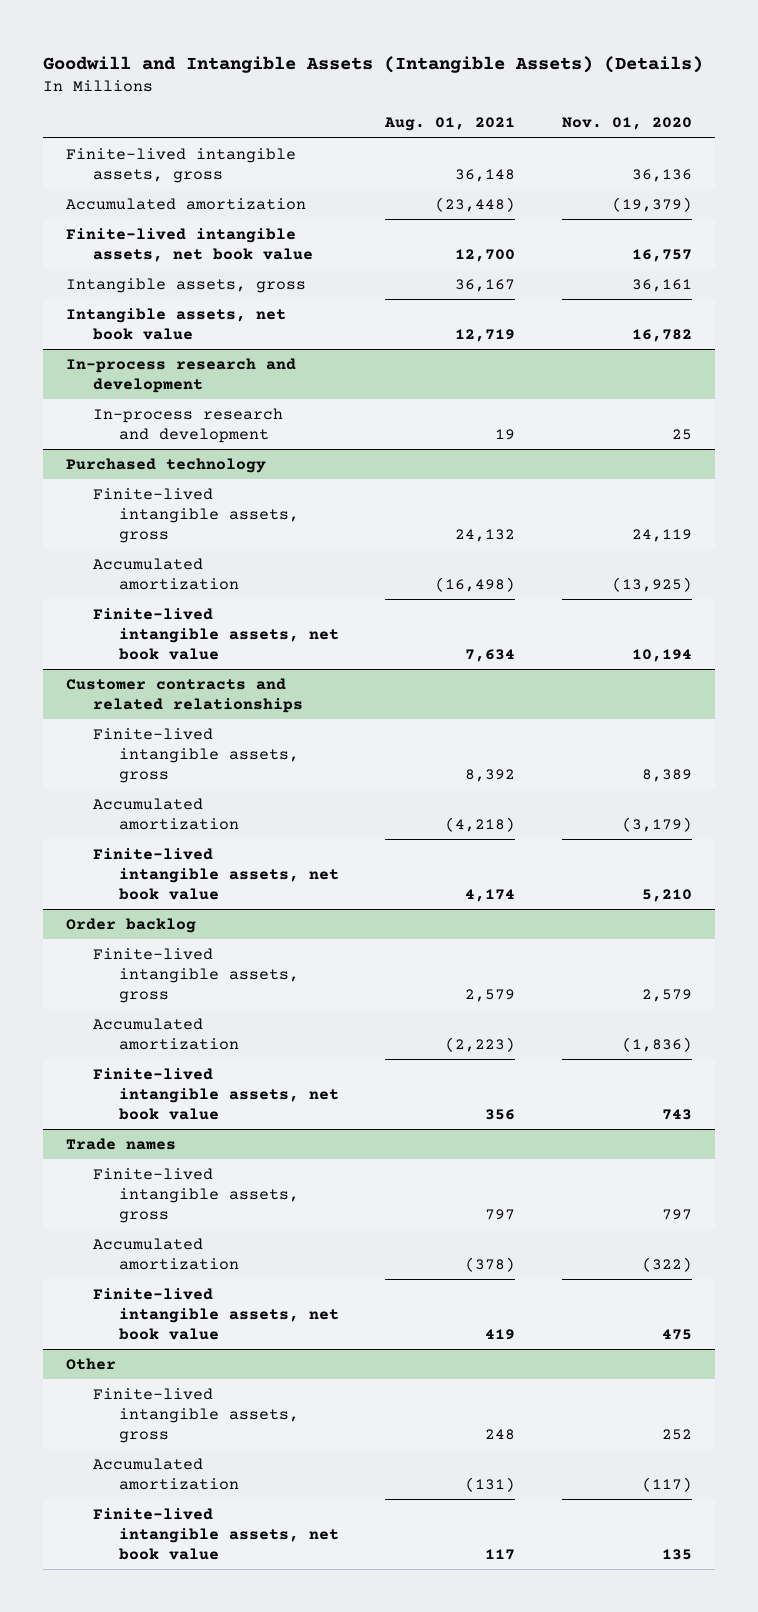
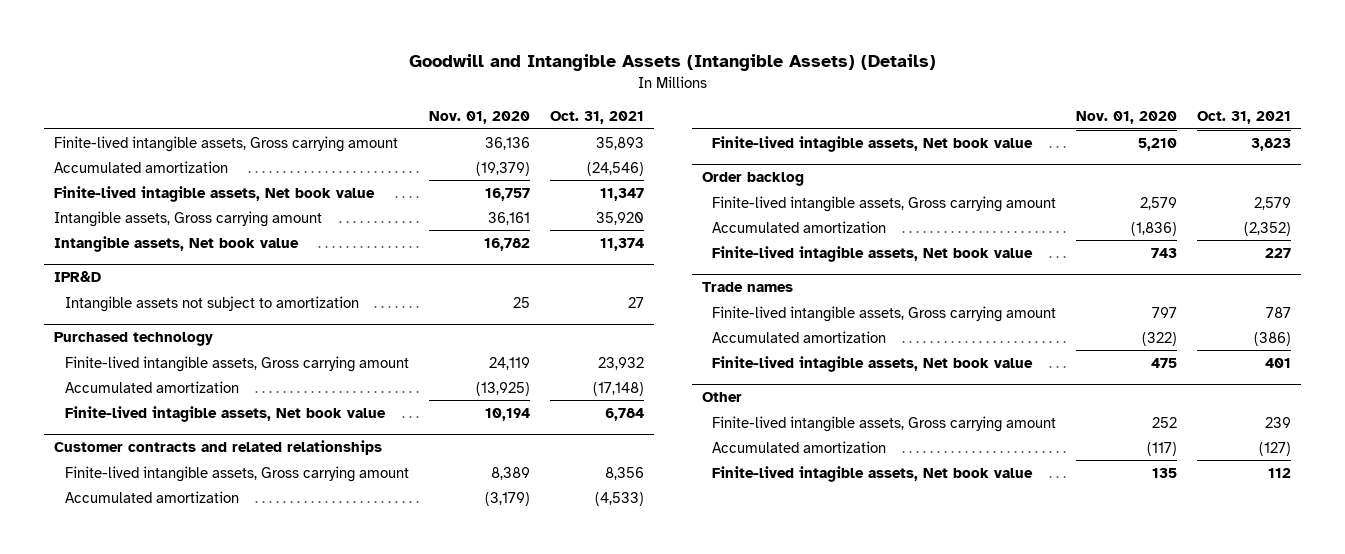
[384,117,516,132] Aug. 01, 2021 -> none
none -> [549,110,644,124] Oct. 31, 2021
[66,147,297,183] Finite-lived intangible assets, gross -> [53,135,398,152] Finite-lived intangible assets, Gross carrying amount
[66,227,313,262] Finite-lived intangible assets, net book value -> [53,185,375,202] Finite-lived intagible assets, Net book value
[66,277,307,293] Intangible assets, gross -> [53,210,322,227] Intangible assets, Gross carrying amount
[66,307,287,340] Intangible assets, net book value -> [53,235,299,252] Intangible assets, Net book value
[66,357,297,393] In-process research and development -> [53,271,101,283] IPR&D
[92,407,283,443] In-process research and development -> [64,295,359,312] Intangible assets not subject to amortization
[92,487,300,543] Finite-lived intangible assets, gross -> [64,355,409,372] Finite-lived intangible assets, Gross carrying amount
[92,607,340,660] Finite-lived intangible assets, net book value -> [64,405,386,422] Finite-lived intagible assets, Net book value
[92,727,300,783] Finite-lived intangible assets, gross -> [64,465,409,482] Finite-lived intangible assets, Gross carrying amount
[92,847,340,900] Finite-lived intangible assets, net book value -> [712,135,1034,152] Finite-lived intagible assets, Net book value
[92,947,300,1003] Finite-lived intangible assets, gross -> [712,195,1057,212] Finite-lived intangible assets, Gross carrying amount
[92,1067,340,1120] Finite-lived intangible assets, net book value -> [712,245,1034,262] Finite-lived intagible assets, Net book value
[92,1167,300,1223] Finite-lived intangible assets, gross -> [712,305,1057,322] Finite-lived intangible assets, Gross carrying amount
[92,1287,340,1340] Finite-lived intangible assets, net book value -> [712,355,1034,372] Finite-lived intagible assets, Net book value
[92,1387,300,1443] Finite-lived intangible assets, gross -> [712,415,1057,432] Finite-lived intangible assets, Gross carrying amount
[92,1507,340,1560] Finite-lived intangible assets, net book value -> [712,465,1034,482] Finite-lived intagible assets, Net book value

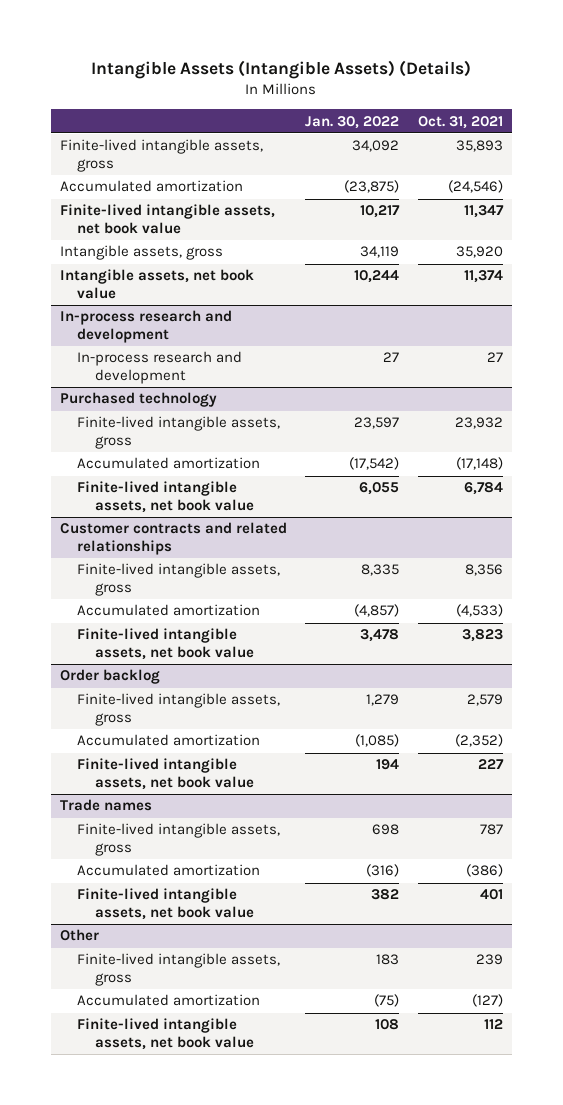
[408,54,936,72] Goodwill and Intangible Assets (Intangible Assets) (Details) -> [91,60,472,80] Intangible Assets (Intangible Assets) (Details)
[428,110,530,124] Nov. 01, 2020 -> none
none -> [305,115,400,129] Jan. 30, 2022
[53,135,398,152] Finite-lived intangible assets, Gross carrying amount -> [59,139,263,173] Finite-lived intangible assets, gross
[53,185,375,202] Finite-lived intagible assets, Net book value -> [59,204,275,235] Finite-lived intangible assets, net book value
[53,210,322,227] Intangible assets, Gross carrying amount -> [59,245,223,261] Intangible assets, gross
[53,235,299,252] Intangible assets, Net book value -> [59,269,254,300] Intangible assets, net book value
[53,271,101,283] IPR&D -> [59,310,232,344] In-process research and development
[64,295,359,312] Intangible assets not subject to amortization -> [77,351,243,385] In-process research and development
[64,355,409,372] Finite-lived intangible assets, Gross carrying amount -> [77,416,281,450] Finite-lived intangible assets, gross
[64,405,386,422] Finite-lived intagible assets, Net book value -> [77,481,254,514] Finite-lived intangible assets, net book value
[64,465,409,482] Finite-lived intangible assets, Gross carrying amount -> [77,563,281,597] Finite-lived intangible assets, gross
[712,135,1034,152] Finite-lived intagible assets, Net book value -> [77,628,254,661] Finite-lived intangible assets, net book value
[712,195,1057,212] Finite-lived intangible assets, Gross carrying amount -> [77,693,281,727] Finite-lived intangible assets, gross
[712,245,1034,262] Finite-lived intagible assets, Net book value -> [77,758,254,791] Finite-lived intangible assets, net book value
[712,305,1057,322] Finite-lived intangible assets, Gross carrying amount -> [77,823,281,857] Finite-lived intangible assets, gross
[712,355,1034,372] Finite-lived intagible assets, Net book value -> [77,888,254,921] Finite-lived intangible assets, net book value
[712,415,1057,432] Finite-lived intangible assets, Gross carrying amount -> [77,953,281,987] Finite-lived intangible assets, gross
[712,465,1034,482] Finite-lived intagible assets, Net book value -> [77,1018,254,1051] Finite-lived intangible assets, net book value

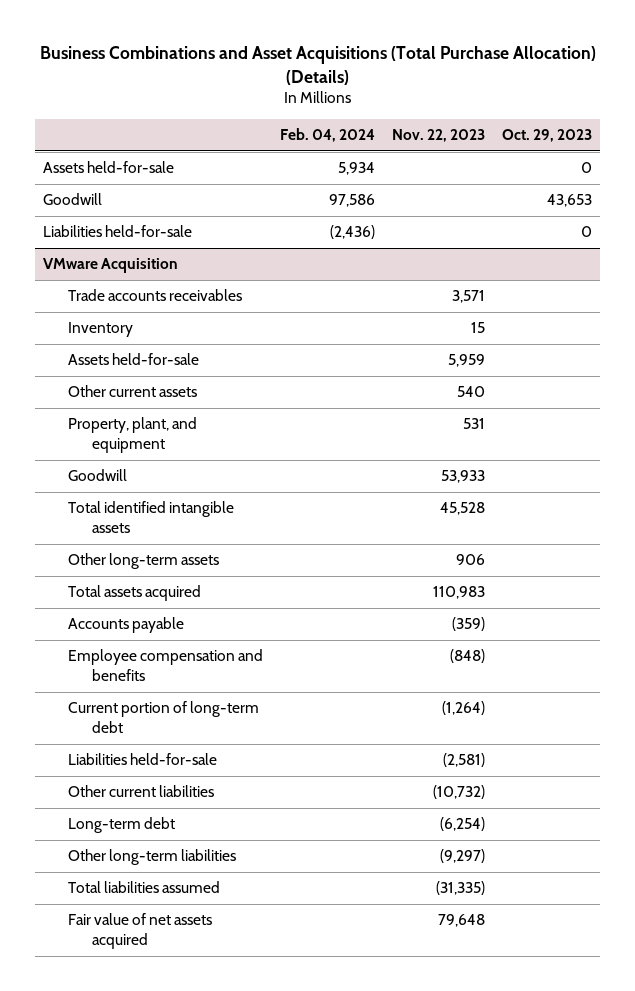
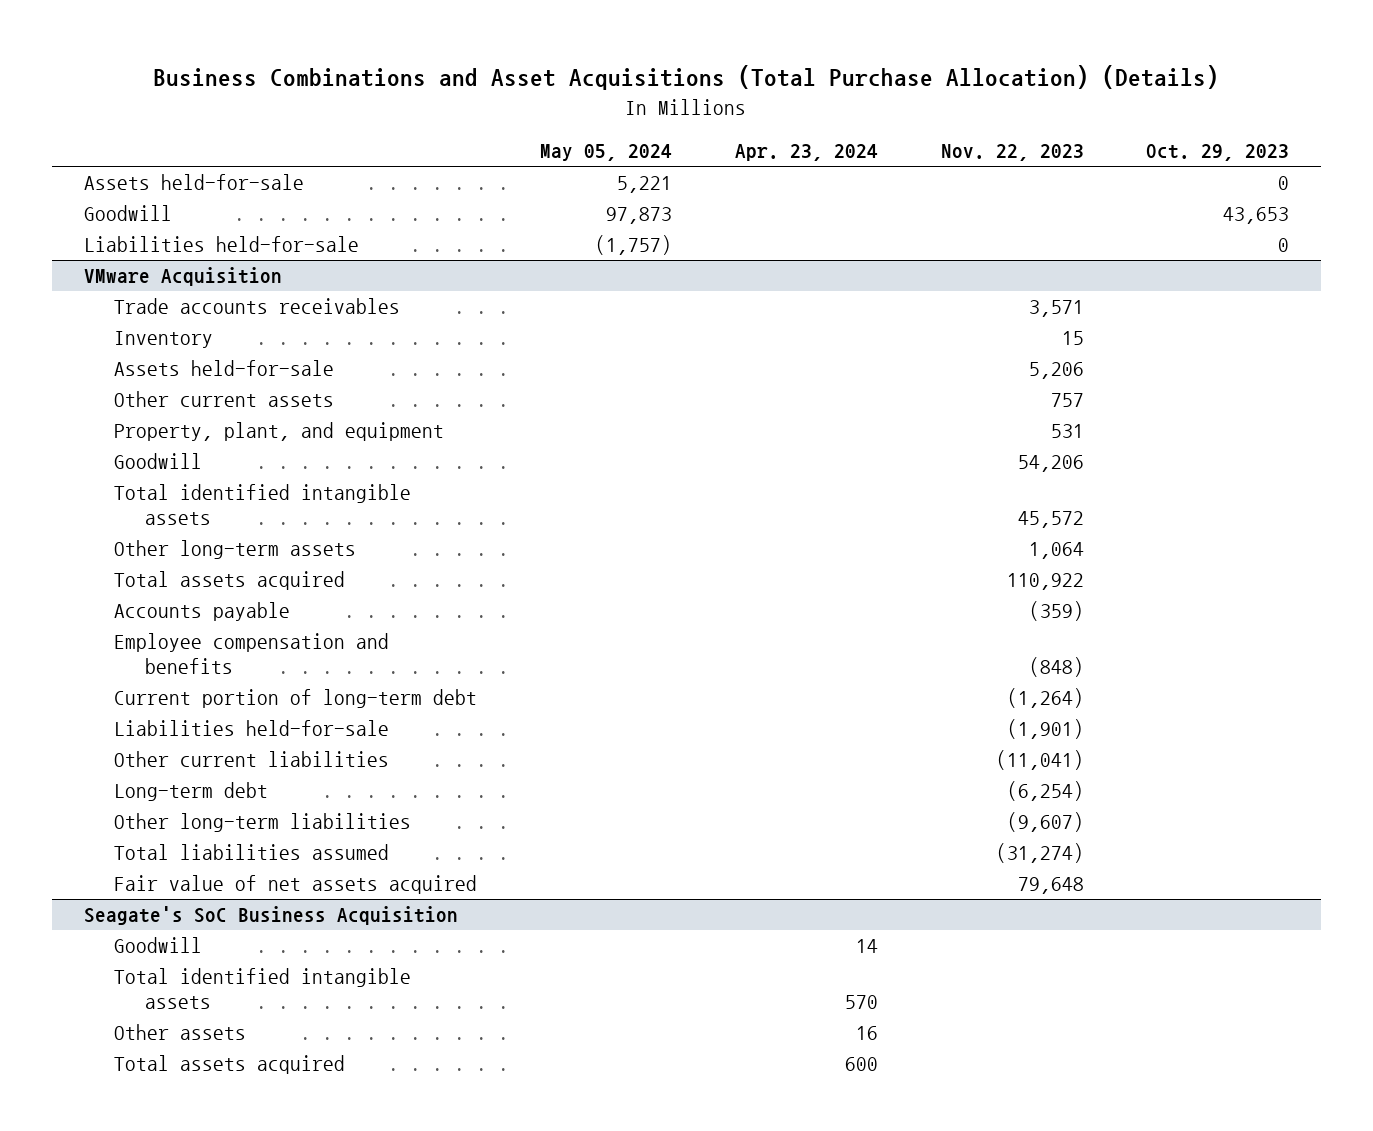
[279,128,375,143] Feb. 04, 2024 -> none
none -> [539,144,672,162] May 05, 2024
none -> [734,144,878,162] Apr. 23, 2024
[447,354,485,368] 5,959 -> [1028,362,1084,380] 5,206
[456,386,485,398] 540 -> [1050,393,1084,408] 757
[440,470,485,484] 53,933 -> [1017,455,1084,473] 54,206
[439,502,485,516] 45,528 -> [1017,511,1084,529] 45,572
[455,554,485,566] 906 -> [1028,542,1084,560] 1,064
[432,586,485,600] 110,983 -> [1006,573,1084,591] 110,922
[442,753,485,768] (2,581) -> [1006,719,1084,740] (1,901)
[432,785,485,800] (10,732) -> [995,750,1084,771] (11,041)
[439,849,485,864] (9,297) -> [1006,812,1084,833] (9,607)
[435,881,485,896] (31,335) -> [995,843,1084,864] (31,274)
none -> [83,906,458,926] Seagate's SoC Business Acquisition
none -> [114,937,203,954] Goodwill
none -> [114,968,412,1010] Total identified intangible assets
none -> [114,1024,247,1041] Other assets
none -> [114,1055,346,1075] Total assets acquired

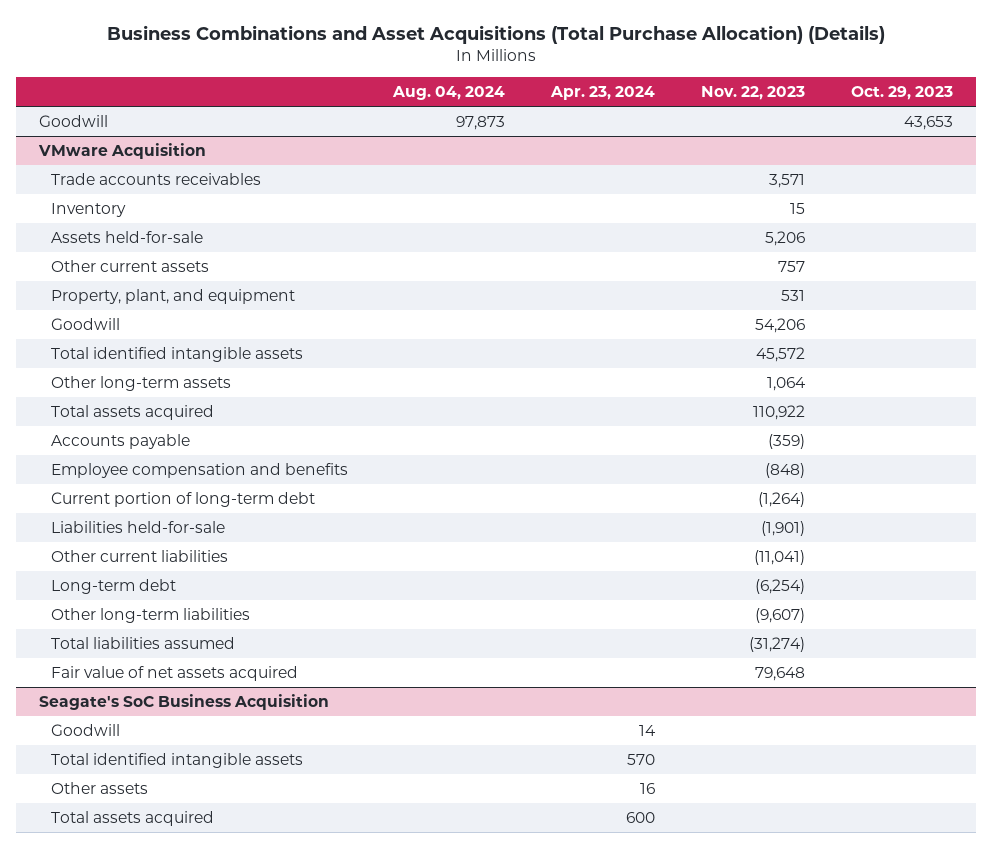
[539,144,672,162] May 05, 2024 -> none
none -> [392,85,506,100] Aug. 04, 2024
[83,174,304,191] Assets held-for-sale -> none
[83,236,359,253] Liabilities held-for-sale -> none

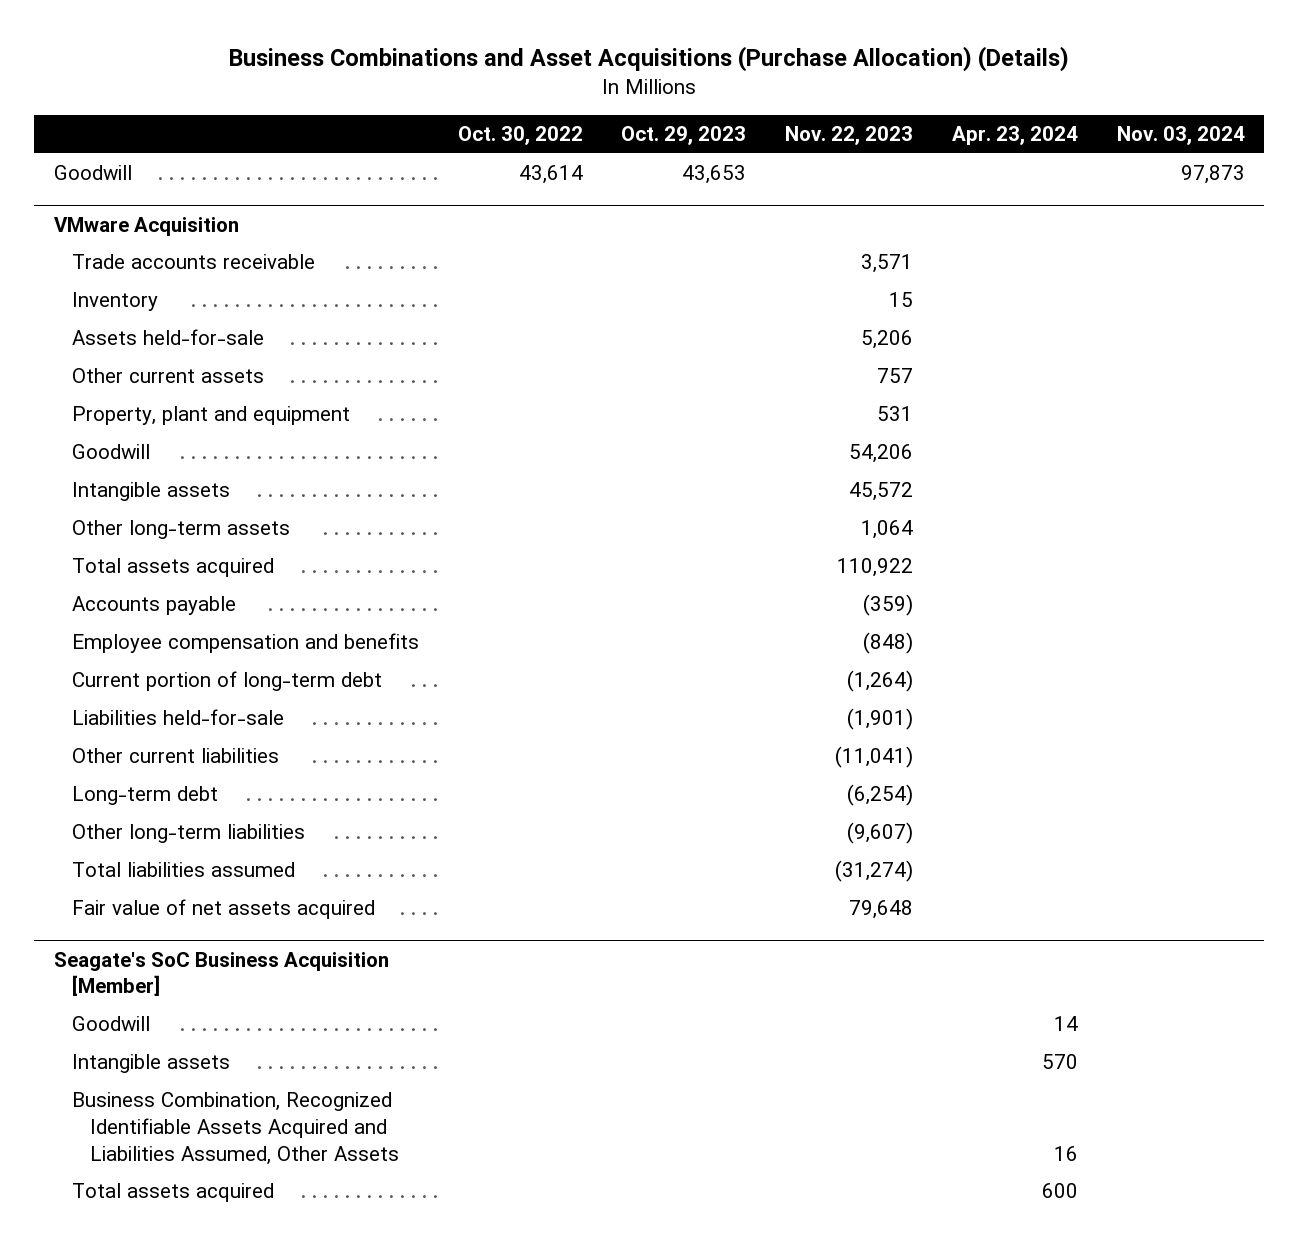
[107,25,886,45] Business Combinations and Asset Acquisitions (Total Purchase Allocation) (Details) -> [229,46,1070,73] Business Combinations and Asset Acquisitions (Purchase Allocation) (Details)
[392,85,506,100] Aug. 04, 2024 -> none
none -> [457,125,583,145] Oct. 30, 2022
none -> [1116,125,1245,145] Nov. 03, 2024
[50,173,261,186] Trade accounts receivables -> [71,254,315,270] Trade accounts receivable
[50,289,295,305] Property, plant, and equipment -> [71,406,350,426] Property, plant and equipment
[50,347,303,363] Total identified intangible assets -> [71,482,230,502] Intangible assets
[39,694,330,711] Seagate's SoC Business Acquisition -> [53,951,389,997] Seagate's SoC Business Acquisition [Member]
[50,753,303,769] Total identified intangible assets -> [71,1054,230,1074] Intangible assets
[50,782,148,795] Other assets -> [71,1092,399,1165] Business Combination, Recognized Identifiable Assets Acquired and Liabilities Assumed, Other Assets

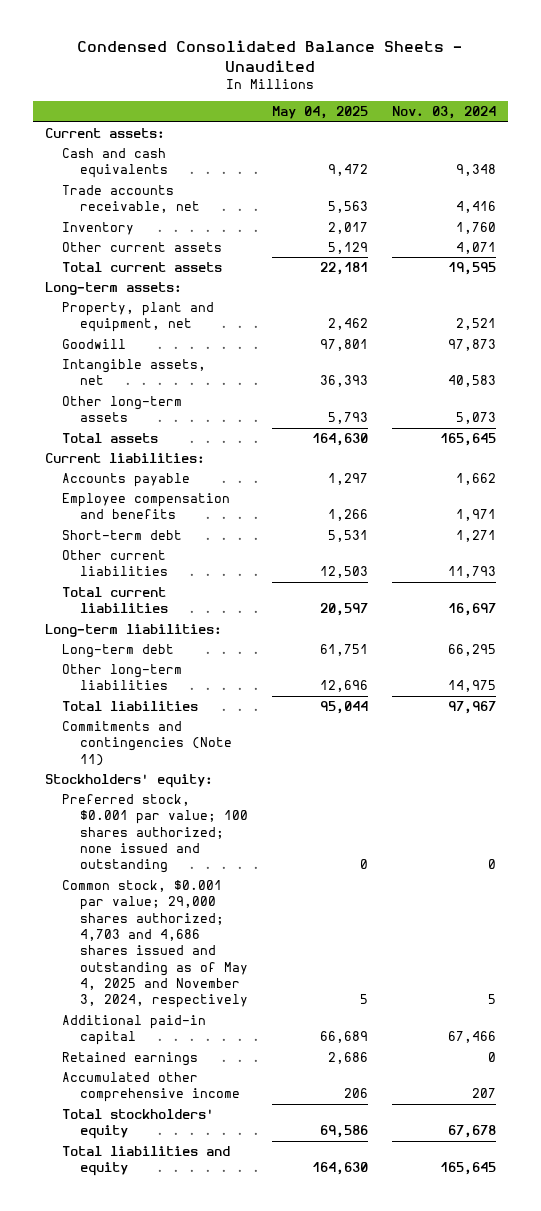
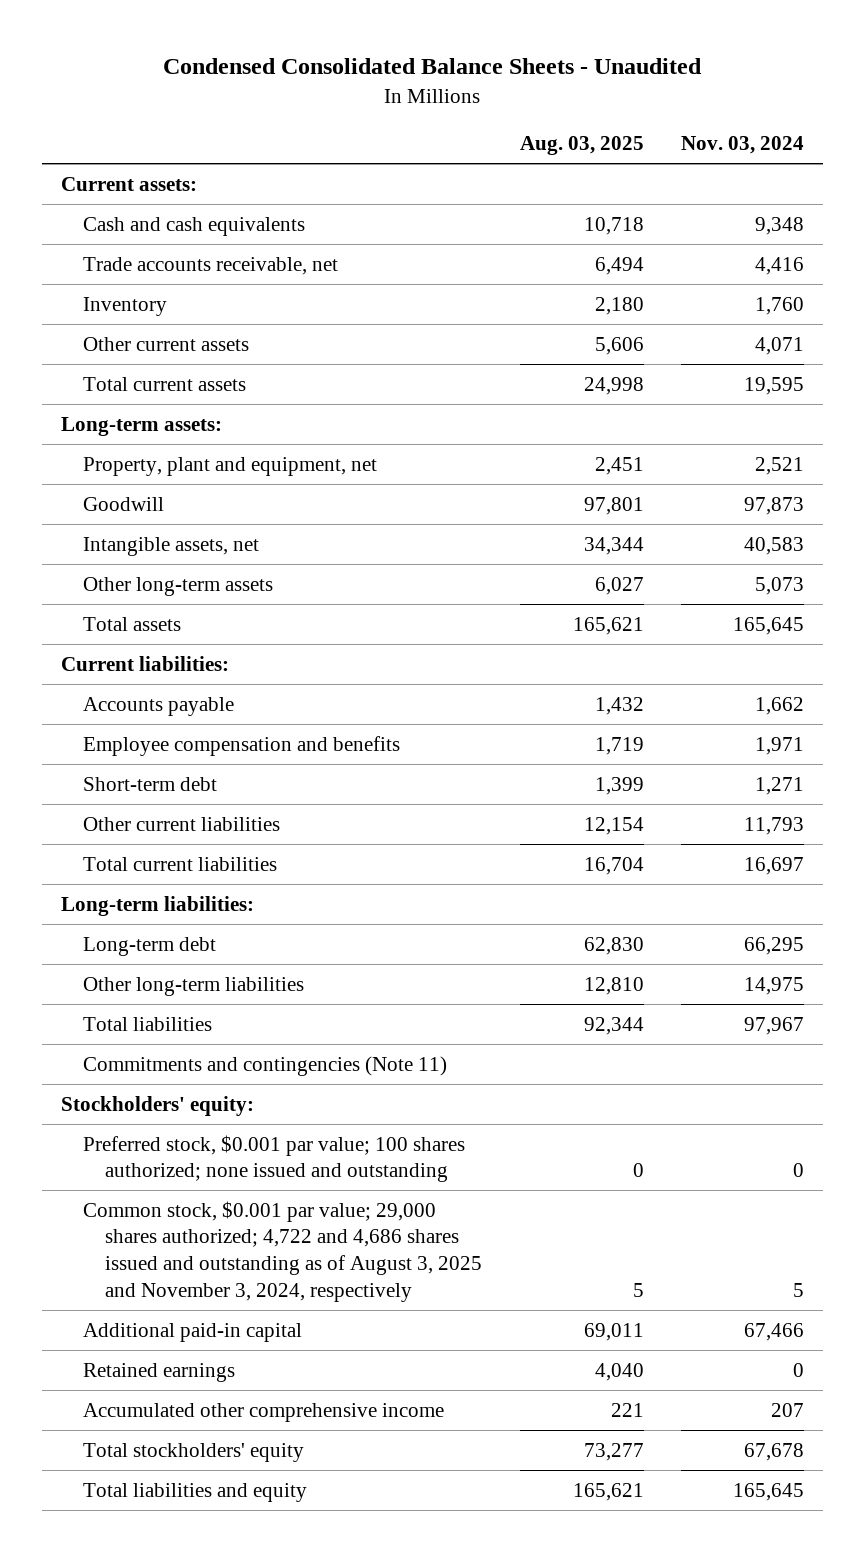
[272,106,369,120] May 04, 2025 -> none
none -> [519,136,644,156] Aug. 03, 2025
[62,879,249,1009] Common stock, $0.001 par value; 29,000 shares authorized; 4,703 and 4,686 shares issued and outstanding as of May 4, 2025 and November 3, 2024, respectively -> [82,1200,483,1303] Common stock, $0.001 par value; 29,000 shares authorized; 4,722 and 4,686 shares issued and outstanding as of August 3, 2025 and November 3, 2024, respectively

